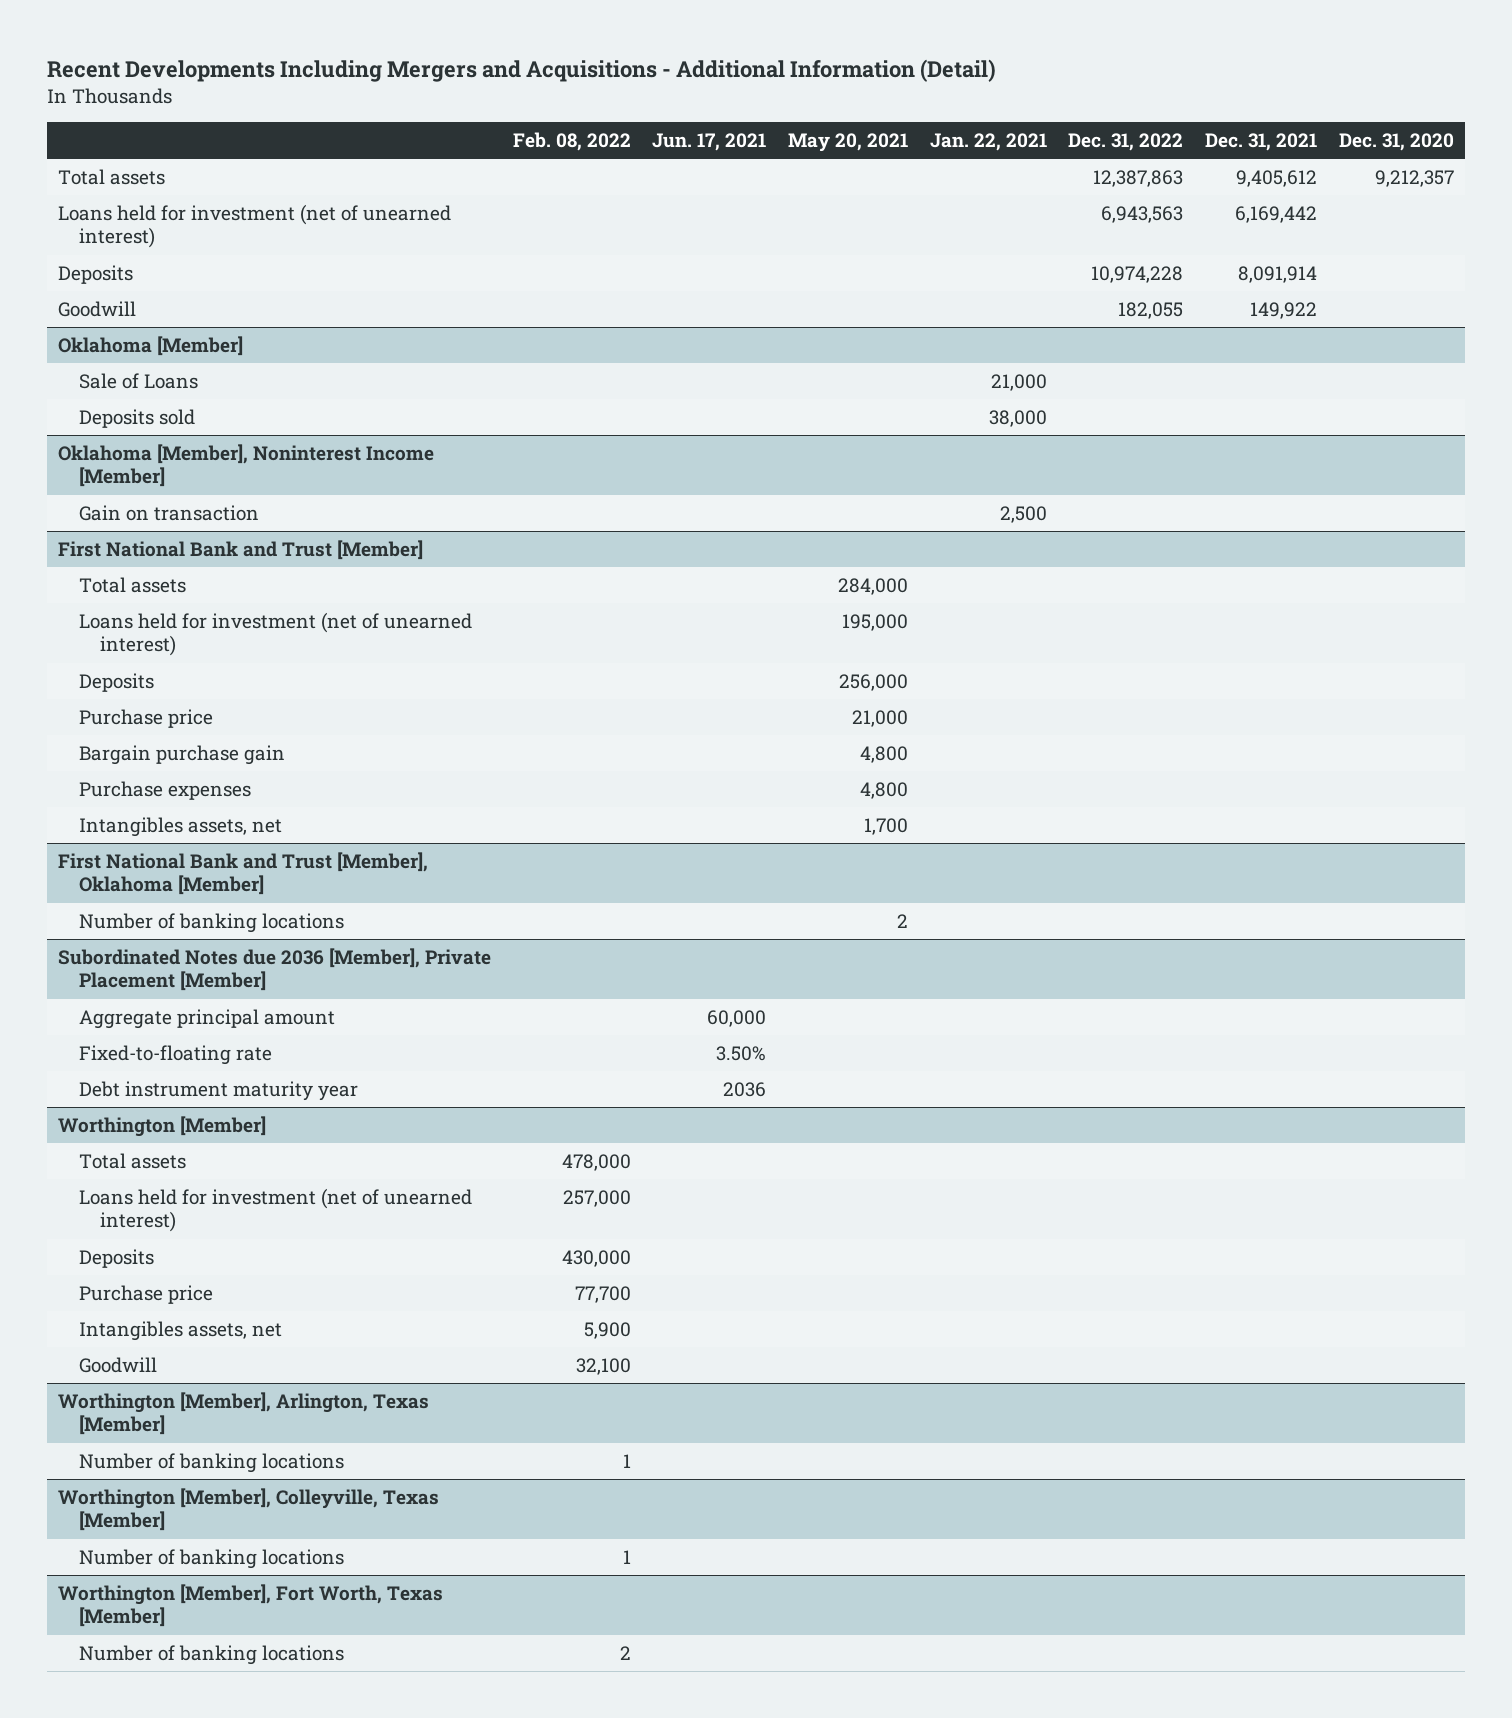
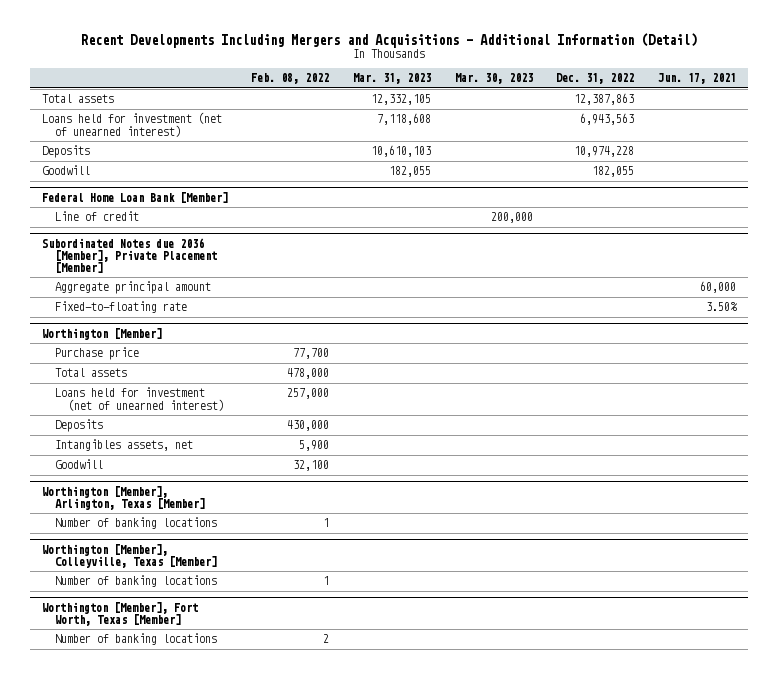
[787,132,908,152] May 20, 2021 -> none
[929,132,1047,151] Jan. 22, 2021 -> none
[1205,132,1318,151] Dec. 31, 2021 -> none
[1338,132,1454,151] Dec. 31, 2020 -> none
none -> [353,73,432,85] Mar. 31, 2023
none -> [454,73,533,85] Mar. 30, 2023
[57,335,243,356] Oklahoma [Member] -> none
[78,372,198,389] Sale of Loans -> none
[78,408,195,428] Deposits sold -> none
[57,443,434,488] Oklahoma [Member], Noninterest Income [Member] -> none
[78,504,259,521] Gain on transaction -> none
[57,539,423,560] First National Bank and Trust [Member] -> none
[78,576,186,593] Total assets -> none
[78,611,472,657] Loans held for investment (net of unearned interest) -> none
[78,672,154,692] Deposits -> none
[78,708,213,728] Purchase price -> none
[78,744,285,765] Bargain purchase gain -> none
[78,780,251,800] Purchase expenses -> none
[78,816,282,837] Intangibles assets, net -> none
[57,851,428,896] First National Bank and Trust [Member], Oklahoma [Member] -> none
[78,912,344,933] Number of banking locations -> none
none -> [41,191,228,203] Federal Home Loan Bank [Member]
none -> [55,211,140,222] Line of credit
[78,1080,358,1101] Debt instrument maturity year -> none
[78,1284,213,1304] Purchase price -> [55,347,140,361] Purchase price

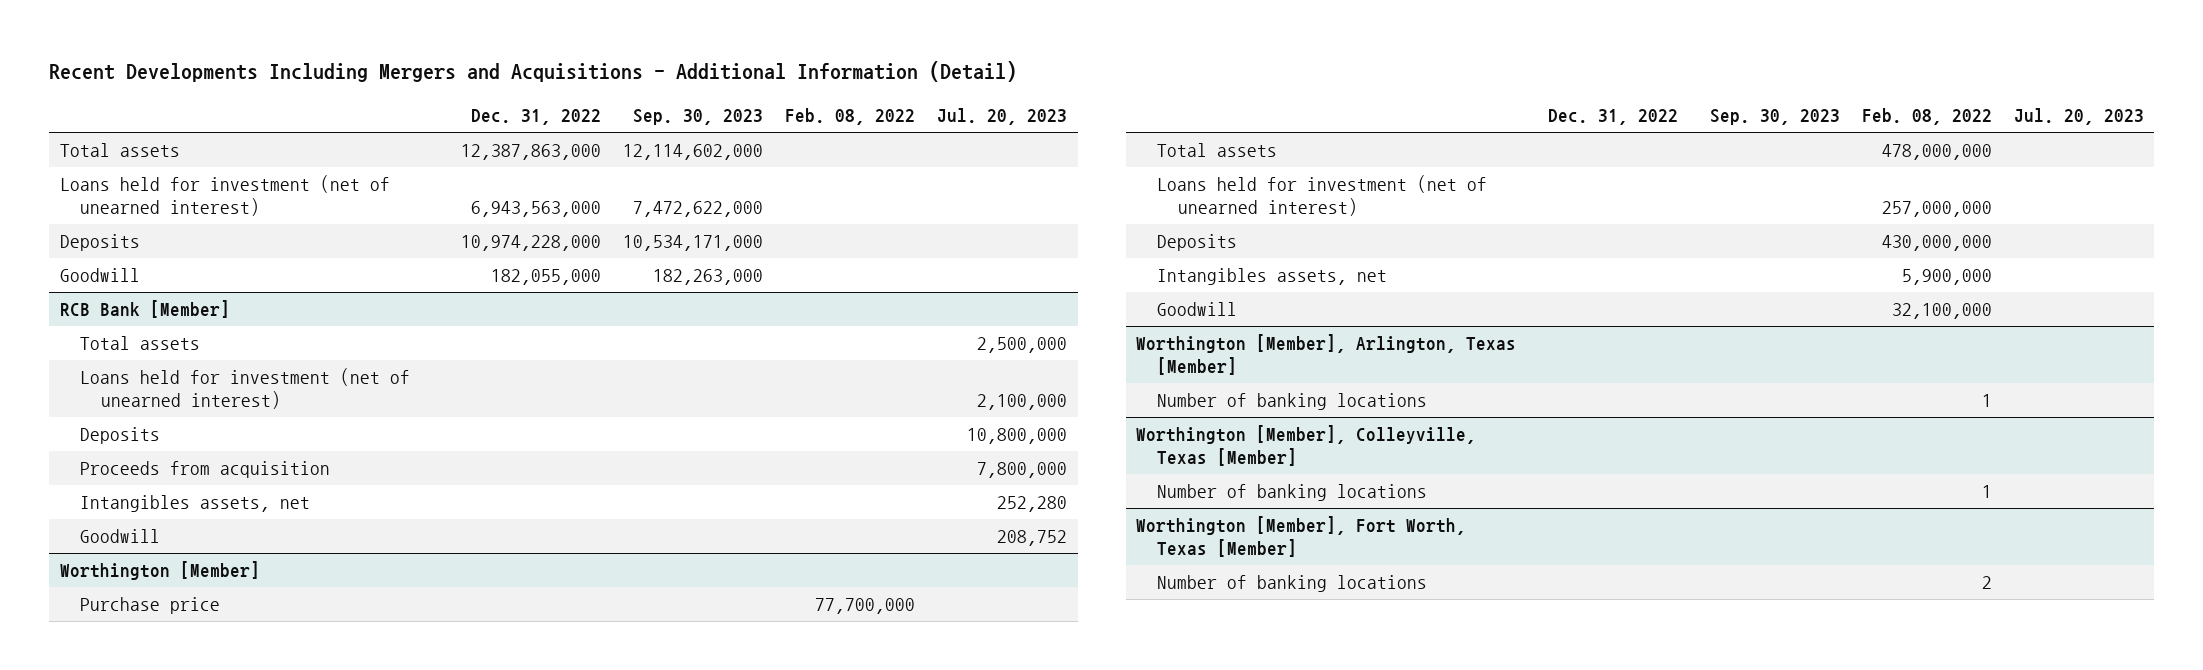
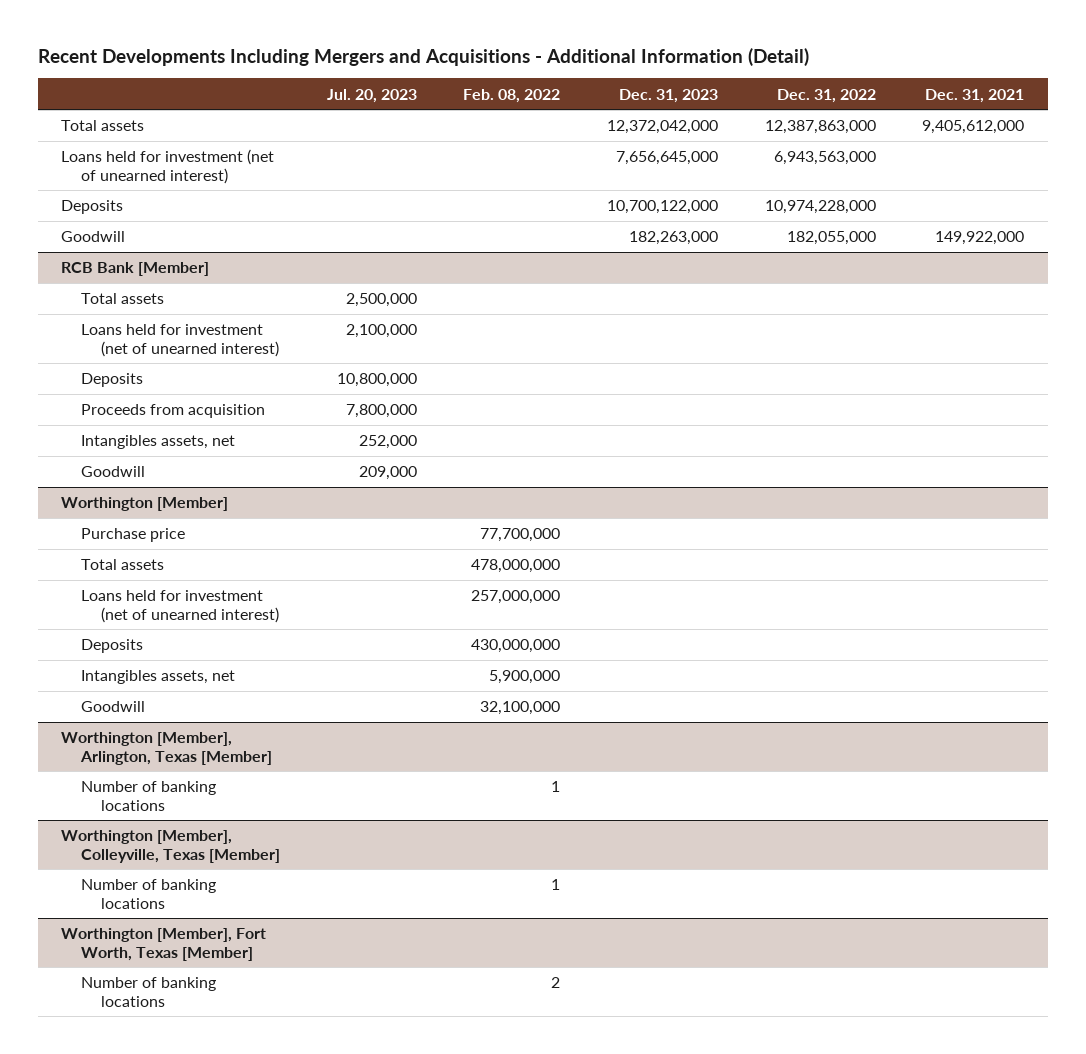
[633,109,764,126] Sep. 30, 2023 -> none
none -> [619,88,719,103] Dec. 31, 2023
none -> [925,88,1025,103] Dec. 31, 2021
[996,496,1067,513] 252,280 -> [358,435,417,450] 252,000
[996,530,1067,547] 208,752 -> [358,466,417,481] 209,000

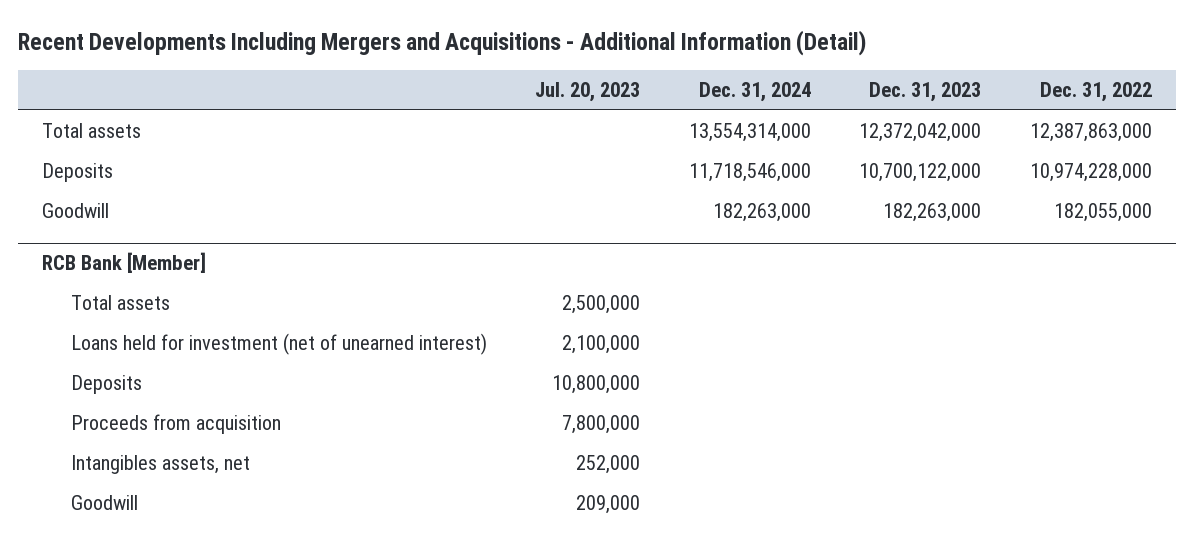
[463,88,561,103] Feb. 08, 2022 -> none
[925,88,1025,103] Dec. 31, 2021 -> none
none -> [698,82,811,103] Dec. 31, 2024
[61,149,275,184] Loans held for investment (net of unearned interest) -> none
[61,497,229,512] Worthington [Member] -> none
[81,528,186,543] Purchase price -> none
[81,559,165,571] Total assets -> none
[81,590,279,623] Loans held for investment (net of unearned interest) -> none
[81,639,144,654] Deposits -> none
[81,670,236,685] Intangibles assets, net -> none
[81,701,146,713] Goodwill -> none
[61,732,273,765] Worthington [Member], Arlington, Texas [Member] -> none
[81,781,217,811] Number of banking locations -> none
[61,830,281,863] Worthington [Member], Colleyville, Texas [Member] -> none
[81,879,217,909] Number of banking locations -> none
[61,928,267,961] Worthington [Member], Fort Worth, Texas [Member] -> none
[81,977,217,1007] Number of banking locations -> none

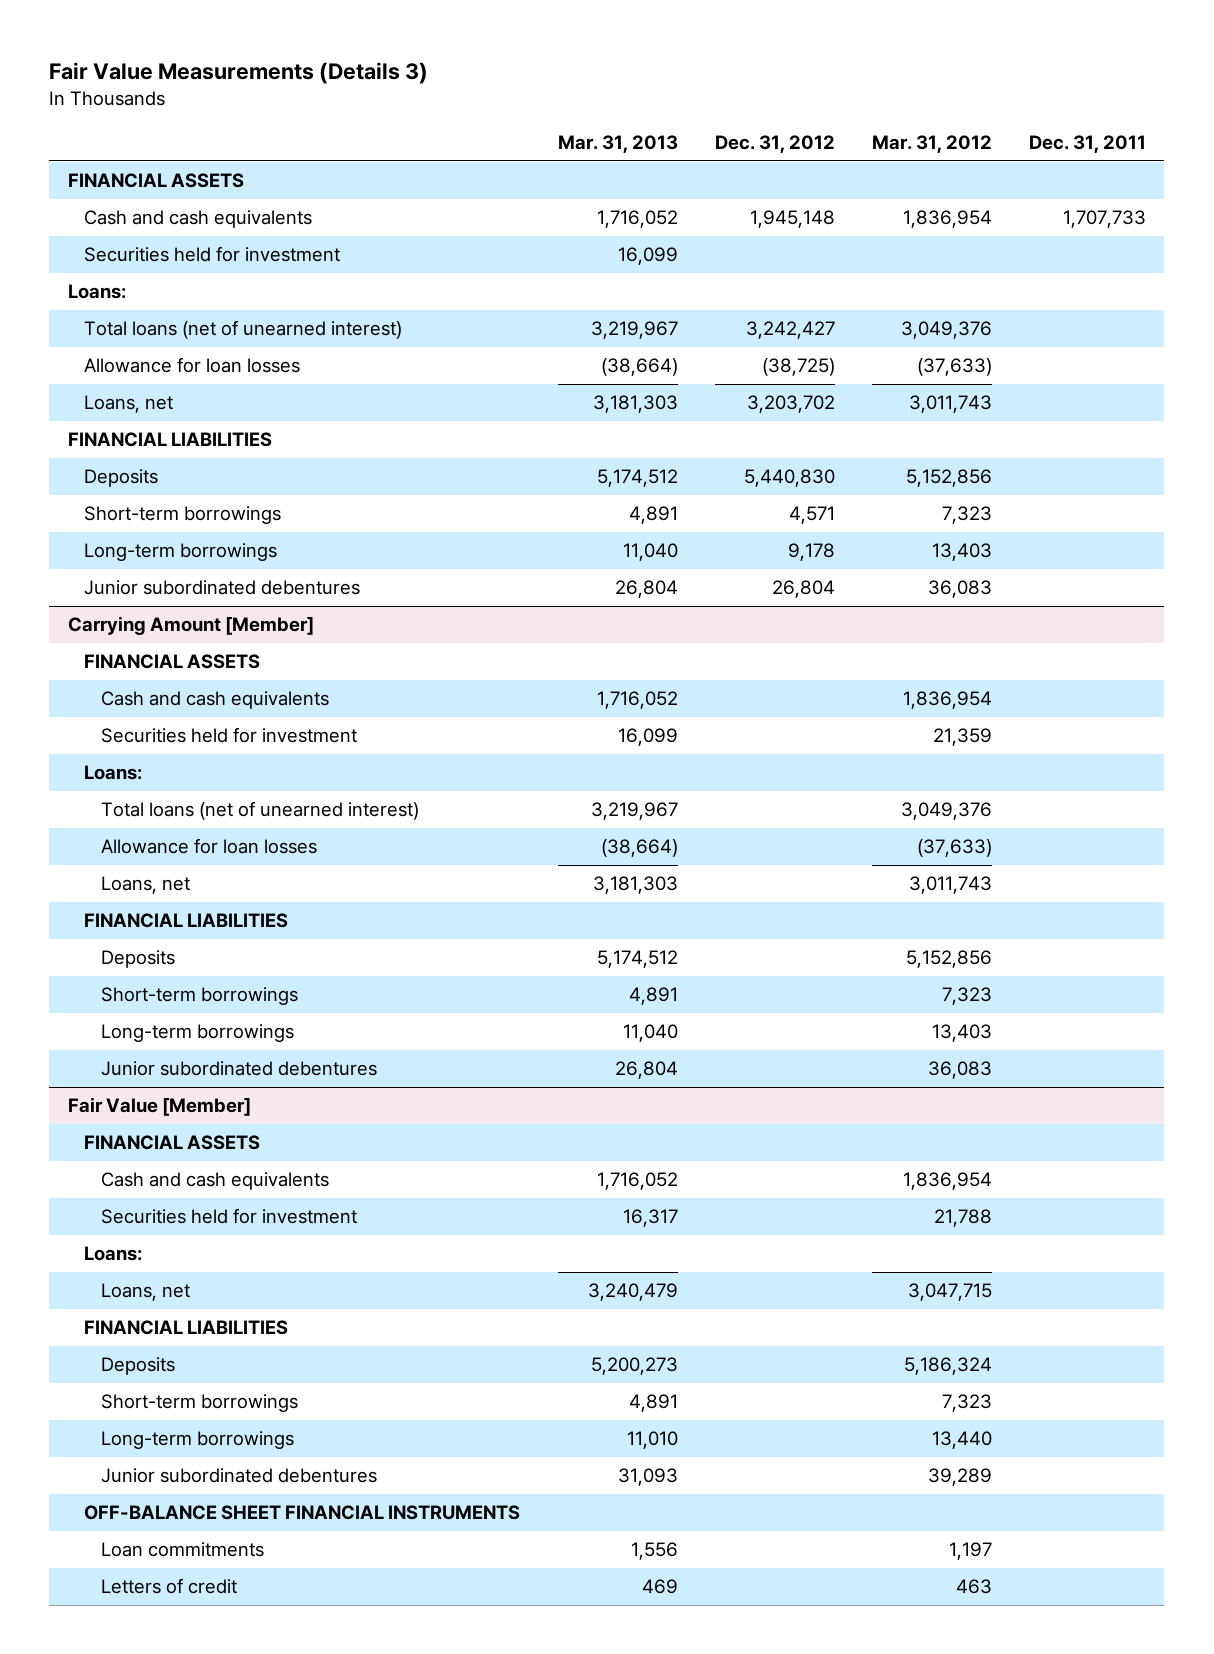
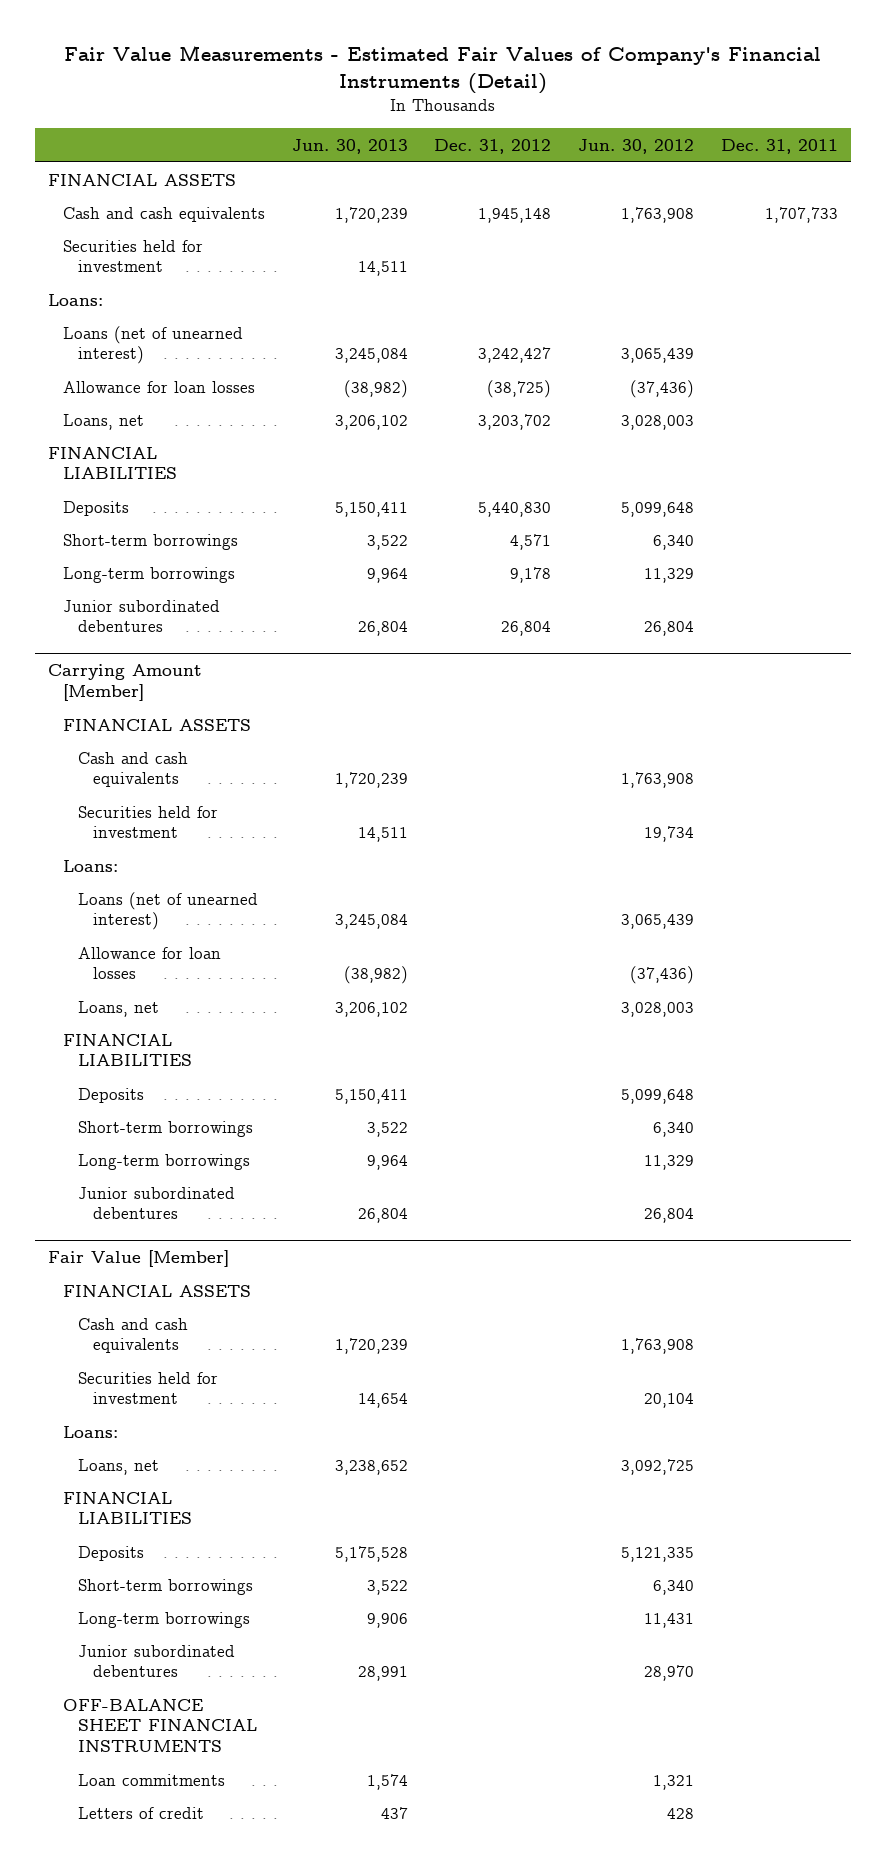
[49,62,429,85] Fair Value Measurements (Details 3) -> [63,45,821,95] Fair Value Measurements - Estimated Fair Values of Company's Financial Instruments (Detail)
[557,135,678,154] Mar. 31, 2013 -> none
[871,135,992,154] Mar. 31, 2012 -> none
none -> [291,139,408,155] Jun. 30, 2013
none -> [578,139,695,155] Jun. 30, 2012
[84,320,403,340] Total loans (net of unearned interest) -> [63,325,244,365] Loans (net of unearned interest)
[100,801,419,821] Total loans (net of unearned interest) -> [77,891,258,931] Loans (net of unearned interest)

